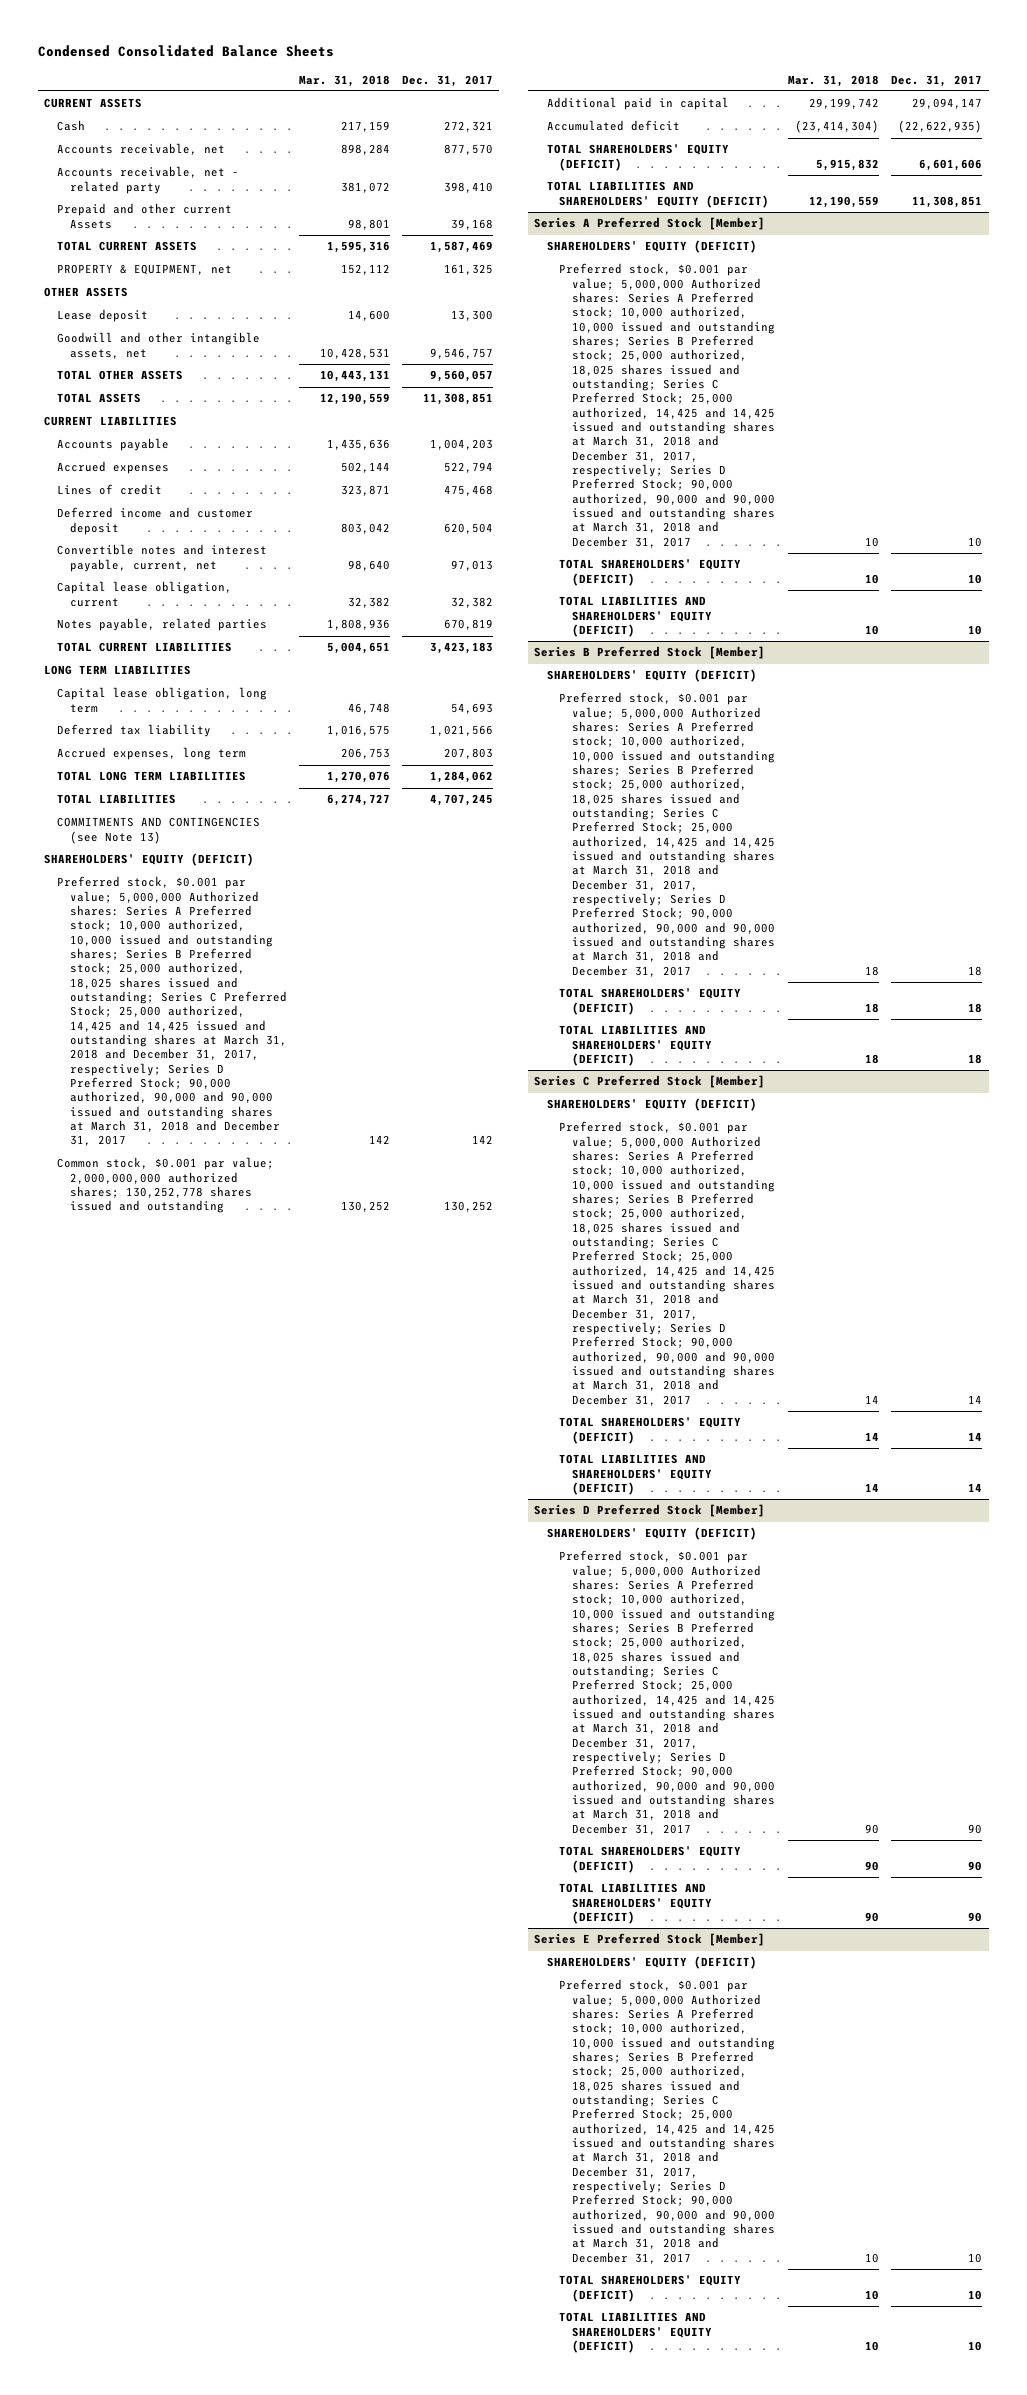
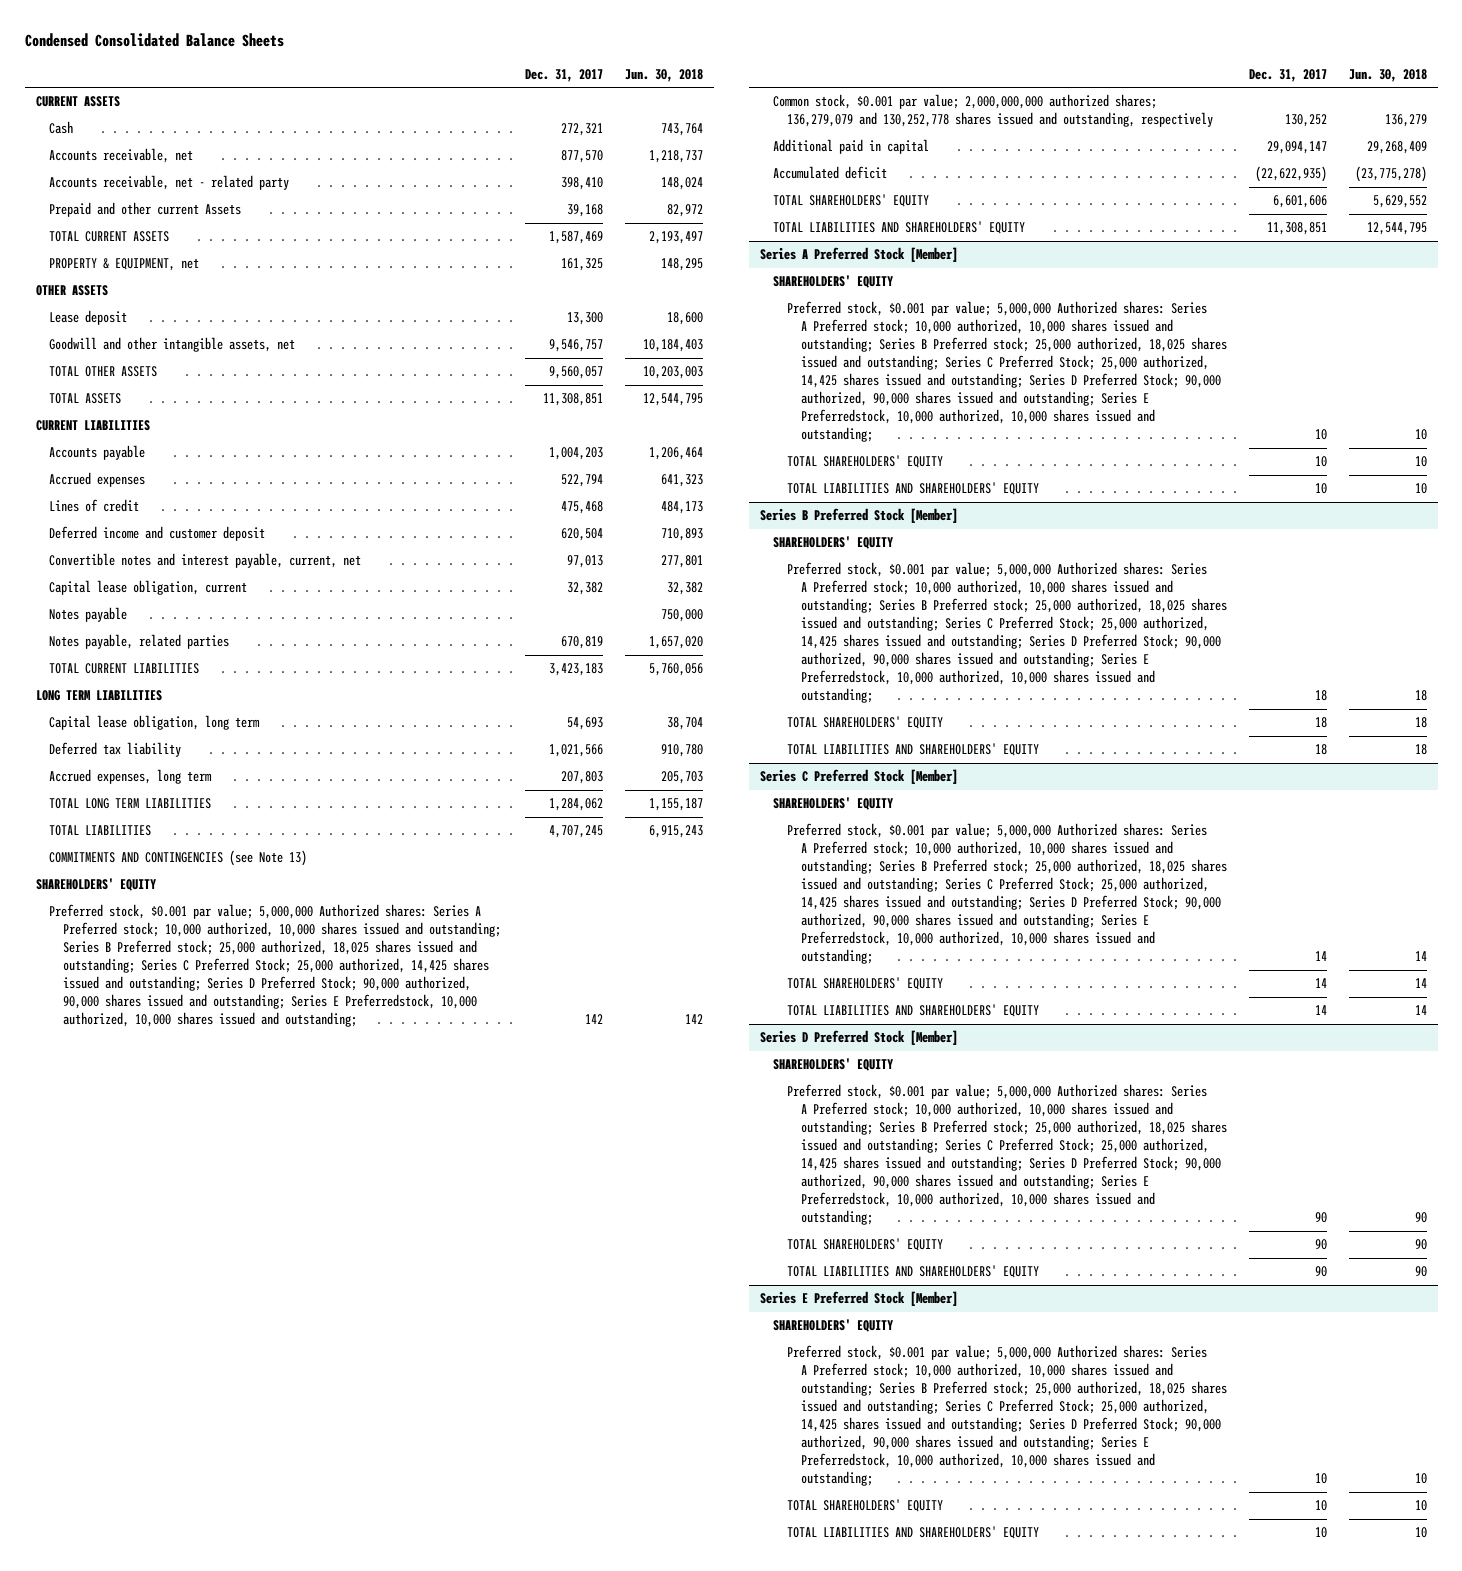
[298,74,390,87] Mar. 31, 2018 -> none
none -> [624,68,703,82] Jun. 30, 2018
none -> [49,607,128,623] Notes payable
[44,853,255,867] SHAREHOLDERS' EQUITY (DEFICIT) -> [35,878,156,892] SHAREHOLDERS' EQUITY
[56,876,287,1147] Preferred stock, $0.001 par value; 5,000,000 Authorized shares: Series A Preferred stock; 10,000 authorized, 10,000 issued and outstanding shares; Series B Preferred stock; 25,000 authorized, 18,025 shares issued and outstanding; Series C Preferred Stock; 25,000 authorized, 14,425 and 14,425 issued and outstanding shares at March 31, 2018 and December 31, 2017, respectively; Series D Preferred Stock; 90,000 authorized, 90,000 and 90,000 issued and outstanding shares at March 31, 2018 and December 31, 2017 -> [49,904,502,1028] Preferred stock, $0.001 par value; 5,000,000 Authorized shares: Series A Preferred stock; 10,000 authorized, 10,000 shares issued and outstanding; Series B Preferred stock; 25,000 authorized, 18,025 shares issued and outstanding; Series C Preferred Stock; 25,000 authorized, 14,425 shares issued and outstanding; Series D Preferred Stock; 90,000 authorized, 90,000 shares issued and outstanding; Series E Preferredstock, 10,000 authorized, 10,000 shares issued and outstanding;
[56,1157,274,1214] Common stock, $0.001 par value; 2,000,000,000 authorized shares; 130,252,778 shares issued and outstanding -> [773,94,1214,128] Common stock, $0.001 par value; 2,000,000,000 authorized shares; 136,279,079 and 130,252,778 shares issued and outstanding, respectively
[546,144,729,171] TOTAL SHAREHOLDERS' EQUITY (DEFICIT) -> [773,194,930,208] TOTAL SHAREHOLDERS' EQUITY
[546,181,770,208] TOTAL LIABILITIES AND SHAREHOLDERS' EQUITY (DEFICIT) -> [773,221,1026,235] TOTAL LIABILITIES AND SHAREHOLDERS' EQUITY
[546,240,757,254] SHAREHOLDERS' EQUITY (DEFICIT) -> [773,275,894,289] SHAREHOLDERS' EQUITY
[559,263,775,548] Preferred stock, $0.001 par value; 5,000,000 Authorized shares: Series A Preferred stock; 10,000 authorized, 10,000 issued and outstanding shares; Series B Preferred stock; 25,000 authorized, 18,025 shares issued and outstanding; Series C Preferred Stock; 25,000 authorized, 14,425 and 14,425 issued and outstanding shares at March 31, 2018 and December 31, 2017, respectively; Series D Preferred Stock; 90,000 authorized, 90,000 and 90,000 issued and outstanding shares at March 31, 2018 and December 31, 2017 -> [787,301,1228,443] Preferred stock, $0.001 par value; 5,000,000 Authorized shares: Series A Preferred stock; 10,000 authorized, 10,000 shares issued and outstanding; Series B Preferred stock; 25,000 authorized, 18,025 shares issued and outstanding; Series C Preferred Stock; 25,000 authorized, 14,425 shares issued and outstanding; Series D Preferred Stock; 90,000 authorized, 90,000 shares issued and outstanding; Series E Preferredstock, 10,000 authorized, 10,000 shares issued and outstanding;
[559,559,742,586] TOTAL SHAREHOLDERS' EQUITY (DEFICIT) -> [787,455,944,469] TOTAL SHAREHOLDERS' EQUITY
[559,596,712,638] TOTAL LIABILITIES AND SHAREHOLDERS' EQUITY (DEFICIT) -> [787,482,1040,496] TOTAL LIABILITIES AND SHAREHOLDERS' EQUITY
[546,669,757,683] SHAREHOLDERS' EQUITY (DEFICIT) -> [773,536,894,550] SHAREHOLDERS' EQUITY
[559,692,775,977] Preferred stock, $0.001 par value; 5,000,000 Authorized shares: Series A Preferred stock; 10,000 authorized, 10,000 issued and outstanding shares; Series B Preferred stock; 25,000 authorized, 18,025 shares issued and outstanding; Series C Preferred Stock; 25,000 authorized, 14,425 and 14,425 issued and outstanding shares at March 31, 2018 and December 31, 2017, respectively; Series D Preferred Stock; 90,000 authorized, 90,000 and 90,000 issued and outstanding shares at March 31, 2018 and December 31, 2017 -> [787,562,1228,704] Preferred stock, $0.001 par value; 5,000,000 Authorized shares: Series A Preferred stock; 10,000 authorized, 10,000 shares issued and outstanding; Series B Preferred stock; 25,000 authorized, 18,025 shares issued and outstanding; Series C Preferred Stock; 25,000 authorized, 14,425 shares issued and outstanding; Series D Preferred Stock; 90,000 authorized, 90,000 shares issued and outstanding; Series E Preferredstock, 10,000 authorized, 10,000 shares issued and outstanding;
[559,988,742,1015] TOTAL SHAREHOLDERS' EQUITY (DEFICIT) -> [787,716,944,730] TOTAL SHAREHOLDERS' EQUITY
[559,1025,712,1067] TOTAL LIABILITIES AND SHAREHOLDERS' EQUITY (DEFICIT) -> [787,743,1040,757] TOTAL LIABILITIES AND SHAREHOLDERS' EQUITY
[546,1098,757,1112] SHAREHOLDERS' EQUITY (DEFICIT) -> [773,797,894,811] SHAREHOLDERS' EQUITY
[559,1121,775,1406] Preferred stock, $0.001 par value; 5,000,000 Authorized shares: Series A Preferred stock; 10,000 authorized, 10,000 issued and outstanding shares; Series B Preferred stock; 25,000 authorized, 18,025 shares issued and outstanding; Series C Preferred Stock; 25,000 authorized, 14,425 and 14,425 issued and outstanding shares at March 31, 2018 and December 31, 2017, respectively; Series D Preferred Stock; 90,000 authorized, 90,000 and 90,000 issued and outstanding shares at March 31, 2018 and December 31, 2017 -> [787,823,1228,965] Preferred stock, $0.001 par value; 5,000,000 Authorized shares: Series A Preferred stock; 10,000 authorized, 10,000 shares issued and outstanding; Series B Preferred stock; 25,000 authorized, 18,025 shares issued and outstanding; Series C Preferred Stock; 25,000 authorized, 14,425 shares issued and outstanding; Series D Preferred Stock; 90,000 authorized, 90,000 shares issued and outstanding; Series E Preferredstock, 10,000 authorized, 10,000 shares issued and outstanding;
[559,1417,742,1444] TOTAL SHAREHOLDERS' EQUITY (DEFICIT) -> [787,977,944,991] TOTAL SHAREHOLDERS' EQUITY
[559,1454,712,1496] TOTAL LIABILITIES AND SHAREHOLDERS' EQUITY (DEFICIT) -> [787,1004,1040,1018] TOTAL LIABILITIES AND SHAREHOLDERS' EQUITY
[546,1527,757,1541] SHAREHOLDERS' EQUITY (DEFICIT) -> [773,1058,894,1072] SHAREHOLDERS' EQUITY
[559,1550,775,1835] Preferred stock, $0.001 par value; 5,000,000 Authorized shares: Series A Preferred stock; 10,000 authorized, 10,000 issued and outstanding shares; Series B Preferred stock; 25,000 authorized, 18,025 shares issued and outstanding; Series C Preferred Stock; 25,000 authorized, 14,425 and 14,425 issued and outstanding shares at March 31, 2018 and December 31, 2017, respectively; Series D Preferred Stock; 90,000 authorized, 90,000 and 90,000 issued and outstanding shares at March 31, 2018 and December 31, 2017 -> [787,1084,1228,1226] Preferred stock, $0.001 par value; 5,000,000 Authorized shares: Series A Preferred stock; 10,000 authorized, 10,000 shares issued and outstanding; Series B Preferred stock; 25,000 authorized, 18,025 shares issued and outstanding; Series C Preferred Stock; 25,000 authorized, 14,425 shares issued and outstanding; Series D Preferred Stock; 90,000 authorized, 90,000 shares issued and outstanding; Series E Preferredstock, 10,000 authorized, 10,000 shares issued and outstanding;
[559,1846,742,1873] TOTAL SHAREHOLDERS' EQUITY (DEFICIT) -> [787,1238,944,1252] TOTAL SHAREHOLDERS' EQUITY
[559,1883,712,1925] TOTAL LIABILITIES AND SHAREHOLDERS' EQUITY (DEFICIT) -> [787,1265,1040,1279] TOTAL LIABILITIES AND SHAREHOLDERS' EQUITY
[546,1956,757,1970] SHAREHOLDERS' EQUITY (DEFICIT) -> [773,1319,894,1333] SHAREHOLDERS' EQUITY
[559,1979,775,2264] Preferred stock, $0.001 par value; 5,000,000 Authorized shares: Series A Preferred stock; 10,000 authorized, 10,000 issued and outstanding shares; Series B Preferred stock; 25,000 authorized, 18,025 shares issued and outstanding; Series C Preferred Stock; 25,000 authorized, 14,425 and 14,425 issued and outstanding shares at March 31, 2018 and December 31, 2017, respectively; Series D Preferred Stock; 90,000 authorized, 90,000 and 90,000 issued and outstanding shares at March 31, 2018 and December 31, 2017 -> [787,1345,1228,1487] Preferred stock, $0.001 par value; 5,000,000 Authorized shares: Series A Preferred stock; 10,000 authorized, 10,000 shares issued and outstanding; Series B Preferred stock; 25,000 authorized, 18,025 shares issued and outstanding; Series C Preferred Stock; 25,000 authorized, 14,425 shares issued and outstanding; Series D Preferred Stock; 90,000 authorized, 90,000 shares issued and outstanding; Series E Preferredstock, 10,000 authorized, 10,000 shares issued and outstanding;
[559,2275,742,2302] TOTAL SHAREHOLDERS' EQUITY (DEFICIT) -> [787,1499,944,1513] TOTAL SHAREHOLDERS' EQUITY
[559,2312,712,2354] TOTAL LIABILITIES AND SHAREHOLDERS' EQUITY (DEFICIT) -> [787,1526,1040,1540] TOTAL LIABILITIES AND SHAREHOLDERS' EQUITY

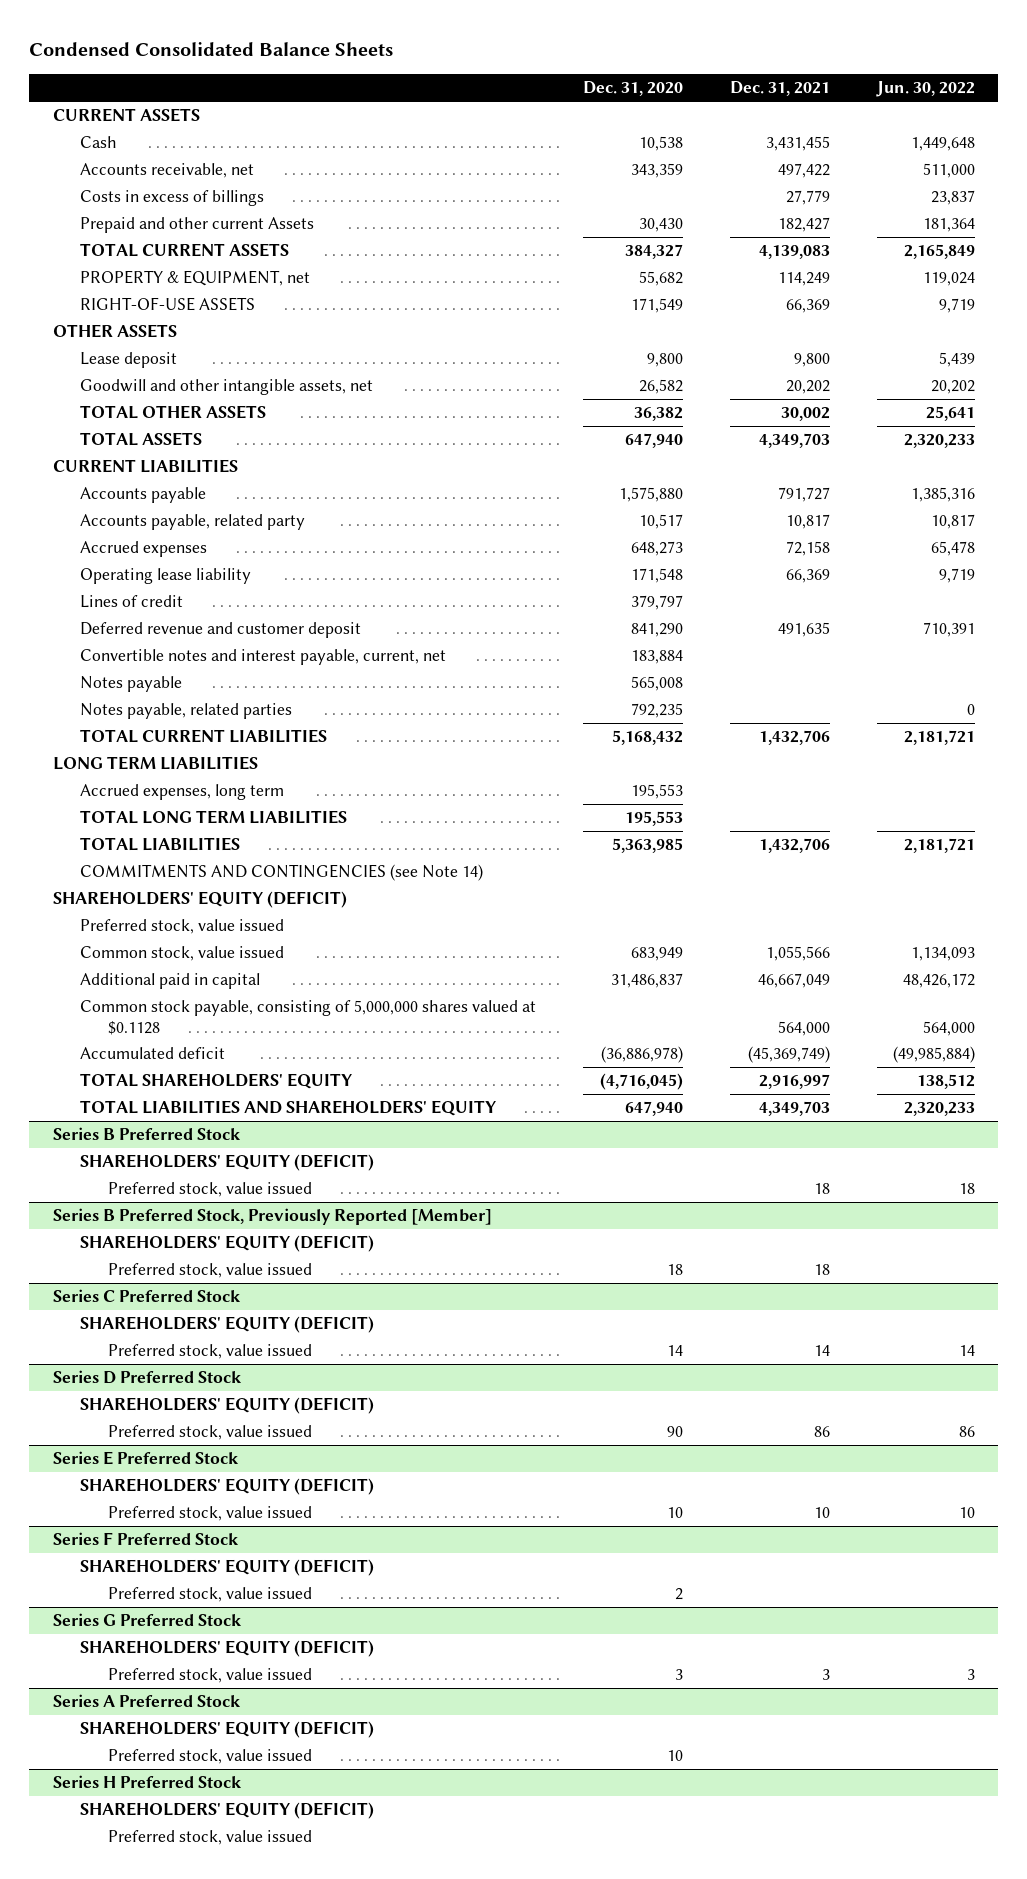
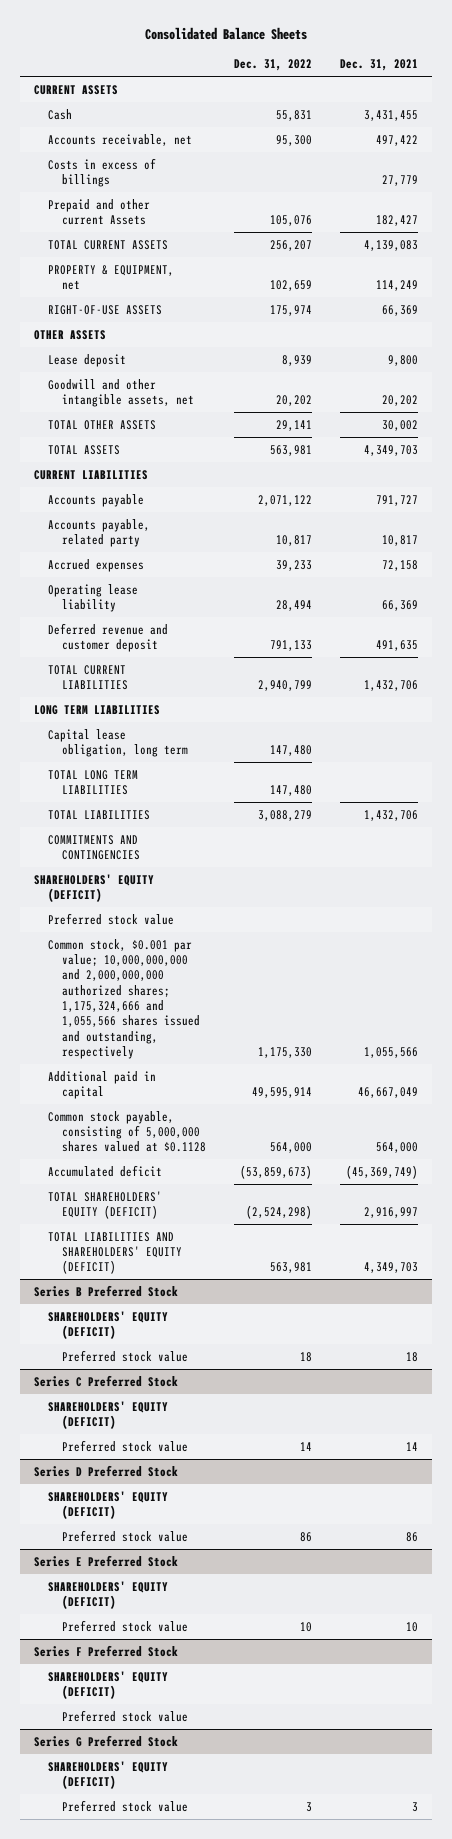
[29,42,394,57] Condensed Consolidated Balance Sheets -> [145,26,308,40] Consolidated Balance Sheets
[583,81,684,97] Dec. 31, 2020 -> none
[875,81,975,98] Jun. 30, 2022 -> none
none -> [234,58,313,71] Dec. 31, 2022
[80,595,184,609] Lines of credit -> none
[80,649,447,666] Convertible notes and interest payable, current, net -> none
[80,676,183,693] Notes payable -> none
[80,703,293,720] Notes payable, related parties -> none
[80,784,285,801] Accrued expenses, long term -> [47,728,188,758] Capital lease obligation, long term
[80,864,484,882] COMMITMENTS AND CONTINGENCIES (see Note 14) -> [47,834,140,861] COMMITMENTS AND CONTINGENCIES
[80,919,285,935] Preferred stock, value issued -> [47,912,174,925] Preferred stock value
[80,946,285,962] Common stock, value issued -> [47,938,200,1059] Common stock, $0.001 par value; 10,000,000,000 and 2,000,000,000 authorized shares; 1,175,324,666 and 1,055,566 shares issued and outstanding, respectively
[80,1073,353,1090] TOTAL SHAREHOLDERS' EQUITY -> [47,1190,162,1220] TOTAL SHAREHOLDERS' EQUITY (DEFICIT)
[80,1100,497,1117] TOTAL LIABILITIES AND SHAREHOLDERS' EQUITY -> [47,1231,182,1275] TOTAL LIABILITIES AND SHAREHOLDERS' EQUITY (DEFICIT)
[52,1208,492,1226] Series B Preferred Stock, Previously Reported [Member] -> none
[80,1235,375,1253] SHAREHOLDERS' EQUITY (DEFICIT) -> none
[107,1263,312,1279] Preferred stock, value issued -> none
[107,1182,312,1198] Preferred stock, value issued -> [61,1349,188,1362] Preferred stock value
[107,1344,312,1360] Preferred stock, value issued -> [61,1439,188,1452] Preferred stock value
[107,1425,312,1441] Preferred stock, value issued -> [61,1529,188,1542] Preferred stock value
[107,1506,312,1522] Preferred stock, value issued -> [61,1619,188,1632] Preferred stock value
[107,1587,312,1603] Preferred stock, value issued -> [61,1709,188,1722] Preferred stock value
[52,1694,241,1708] Series A Preferred Stock -> none
[80,1721,375,1739] SHAREHOLDERS' EQUITY (DEFICIT) -> none
[107,1749,312,1765] Preferred stock, value issued -> none
[52,1775,242,1789] Series H Preferred Stock -> none
[80,1802,375,1820] SHAREHOLDERS' EQUITY (DEFICIT) -> none
[107,1830,312,1846] Preferred stock, value issued -> none
[107,1668,312,1684] Preferred stock, value issued -> [61,1799,188,1812] Preferred stock value

